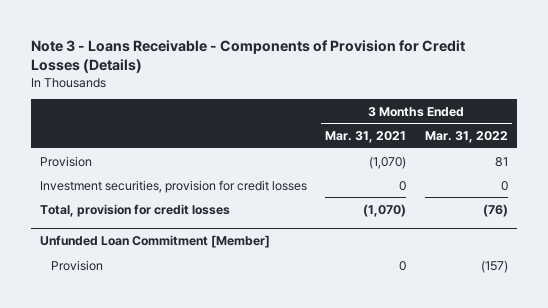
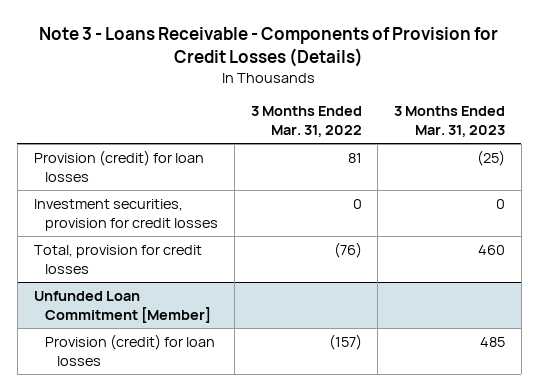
[325,131,407,144] Mar. 31, 2021 -> none
none -> [394,106,506,138] 3 Months Ended Mar. 31, 2023
[40,155,93,167] Provision -> [33,150,204,182] Provision (credit) for loan losses
[51,259,104,271] Provision -> [45,334,216,366] Provision (credit) for loan losses

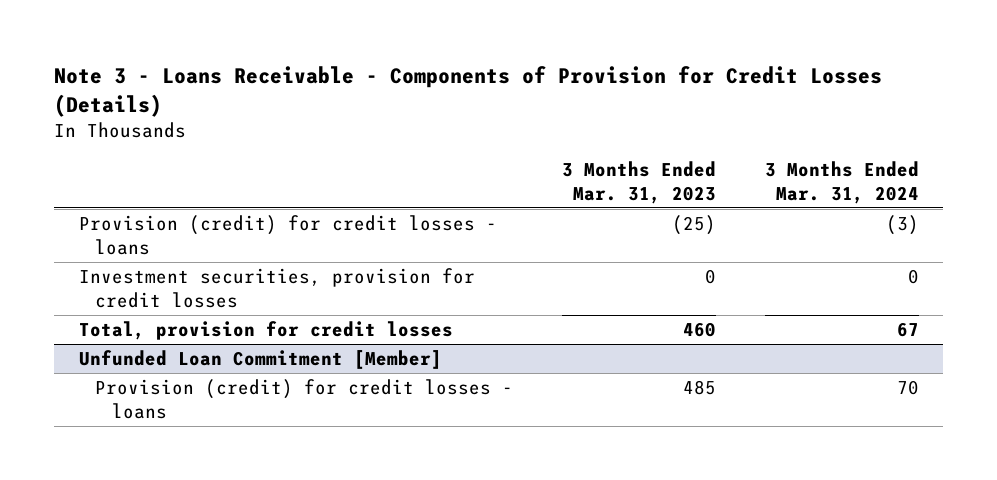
[250,106,362,138] 3 Months Ended Mar. 31, 2022 -> none
none -> [764,160,919,204] 3 Months Ended Mar. 31, 2024
[33,150,204,182] Provision (credit) for loan losses -> [78,214,497,255] Provision (credit) for credit losses - loans
[45,334,216,366] Provision (credit) for loan losses -> [95,378,514,419] Provision (credit) for credit losses - loans

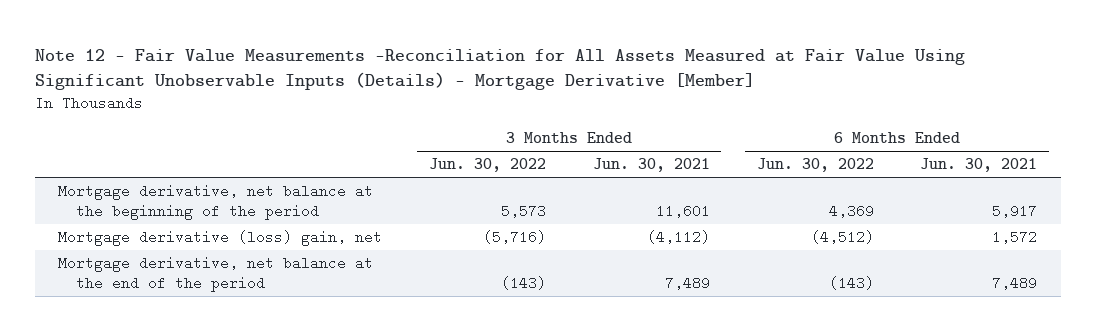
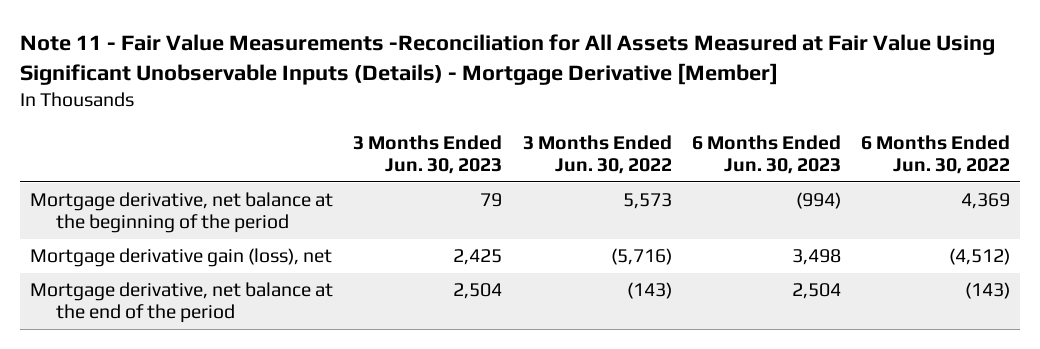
[35,48,966,91] Note 12 - Fair Value Measurements -Reconciliation for All Assets Measured at Fair Value Using Significant Unobservable Inputs (Details) - Mortgage Derivative [Member] -> [20,34,996,86] Note 11 - Fair Value Measurements -Reconciliation for All Assets Measured at Fair Value Using Significant Unobservable Inputs (Details) - Mortgage Derivative [Member]
[592,158,710,173] Jun. 30, 2021 -> none
[920,158,1038,173] Jun. 30, 2021 -> none
none -> [353,134,503,175] 3 Months Ended Jun. 30, 2023
none -> [691,134,841,175] 6 Months Ended Jun. 30, 2023
[58,230,383,247] Mortgage derivative (loss) gain, net -> [30,248,333,268] Mortgage derivative gain (loss), net

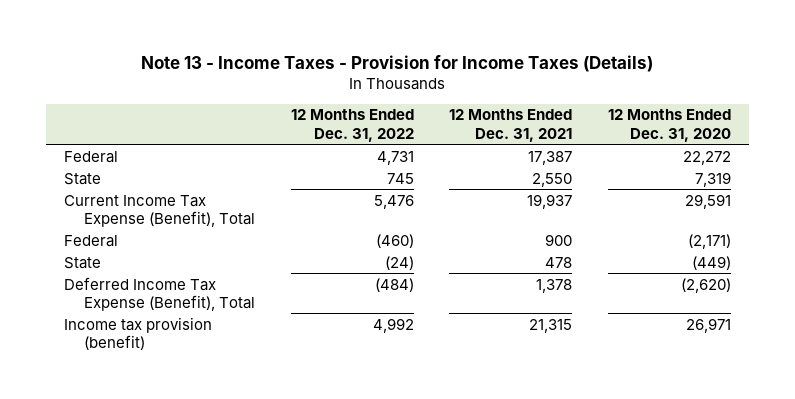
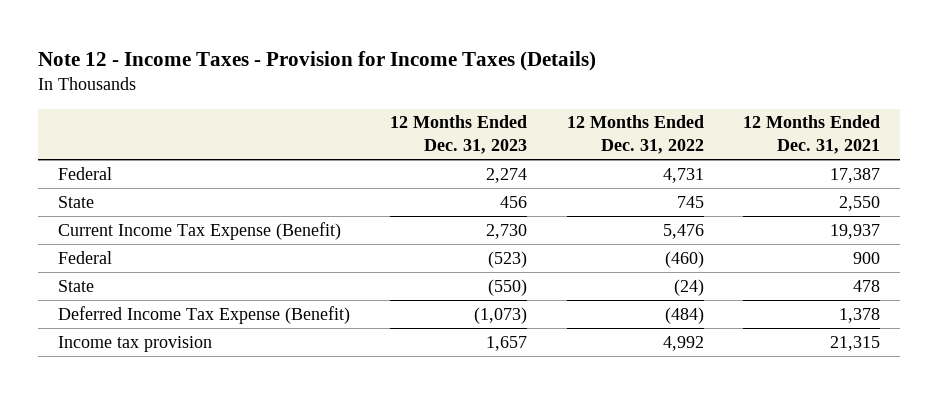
[141,54,654,72] Note 13 - Income Taxes - Provision for Income Taxes (Details) -> [38,51,597,72] Note 12 - Income Taxes - Provision for Income Taxes (Details)
[608,109,732,142] 12 Months Ended Dec. 31, 2020 -> none
none -> [389,115,527,154] 12 Months Ended Dec. 31, 2023
[63,194,255,227] Current Income Tax Expense (Benefit), Total -> [57,221,341,240] Current Income Tax Expense (Benefit)
[63,276,255,311] Deferred Income Tax Expense (Benefit), Total -> [57,305,350,324] Deferred Income Tax Expense (Benefit)
[63,316,212,350] Income tax provision (benefit) -> [57,335,212,352] Income tax provision

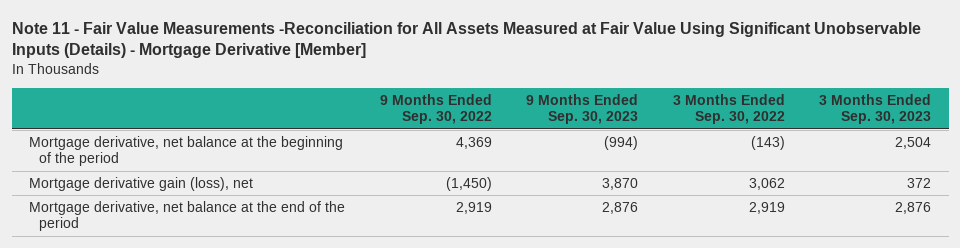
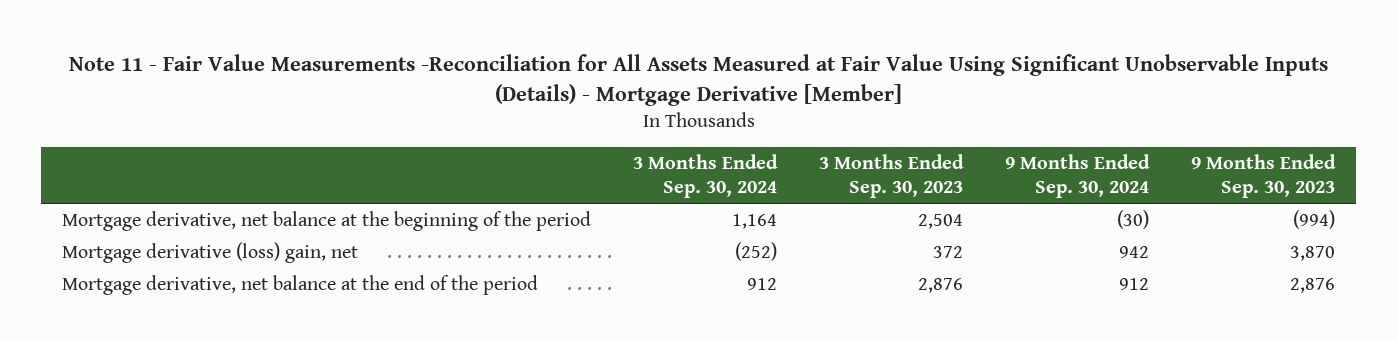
[379,94,492,125] 9 Months Ended Sep. 30, 2022 -> none
[672,94,785,125] 3 Months Ended Sep. 30, 2022 -> none
none -> [633,153,779,199] 3 Months Ended Sep. 30, 2024
none -> [1005,153,1151,199] 9 Months Ended Sep. 30, 2024
[29,176,254,191] Mortgage derivative gain (loss), net -> [62,242,359,264] Mortgage derivative (loss) gain, net

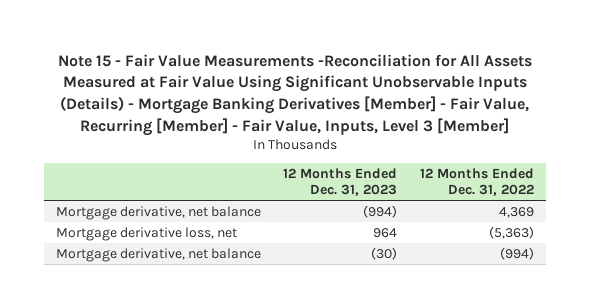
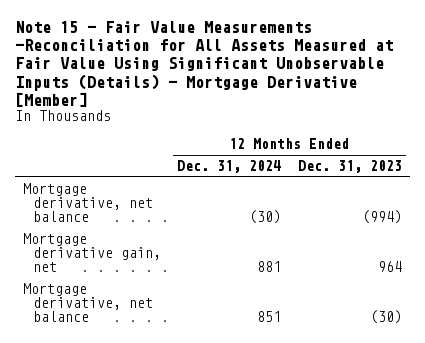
[57,53,532,136] Note 15 - Fair Value Measurements -Reconciliation for All Assets Measured at Fair Value Using Significant Unobservable Inputs (Details) - Mortgage Banking Derivatives [Member] - Fair Value, Recurring [Member] - Fair Value, Inputs, Level 3 [Member] -> [15,21,394,107] Note 15 - Fair Value Measurements -Reconciliation for All Assets Measured at Fair Value Using Significant Unobservable Inputs (Details) - Mortgage Derivative [Member]
[420,167,535,197] 12 Months Ended Dec. 31, 2022 -> none
none -> [177,160,282,174] Dec. 31, 2024
[55,226,237,241] Mortgage derivative loss, net -> [23,233,161,273] Mortgage derivative gain, net

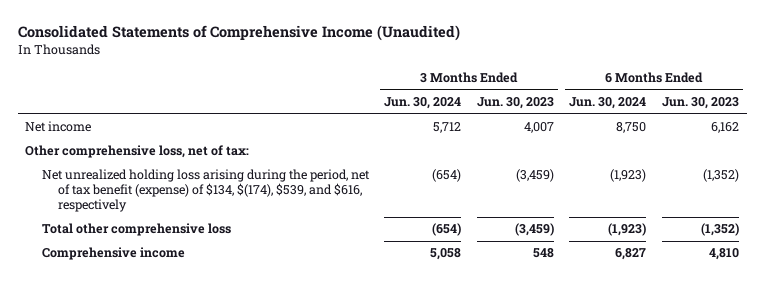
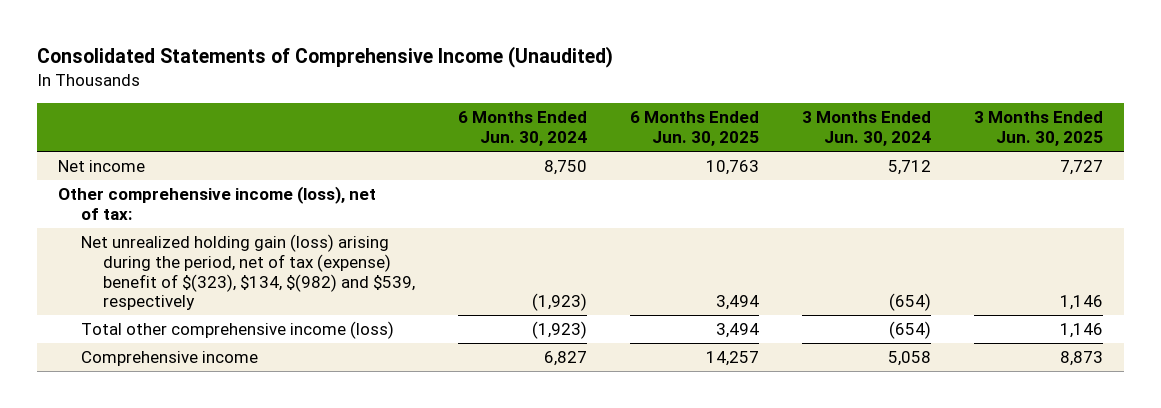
[476,97,554,110] Jun. 30, 2023 -> none
[661,97,739,110] Jun. 30, 2023 -> none
none -> [629,111,759,147] 6 Months Ended Jun. 30, 2025
none -> [973,111,1103,147] 3 Months Ended Jun. 30, 2025
[25,145,250,159] Other comprehensive loss, net of tax: -> [58,186,377,220] Other comprehensive income (loss), net of tax:
[41,169,370,213] Net unrealized holding loss arising during the period, net of tax benefit (expense) of $134, $(174), $539, and $616, respectively -> [80,234,416,311] Net unrealized holding gain (loss) arising during the period, net of tax (expense) benefit of $(323), $134, $(982) and $539, respectively
[41,223,231,237] Total other comprehensive loss -> [80,321,394,340] Total other comprehensive income (loss)

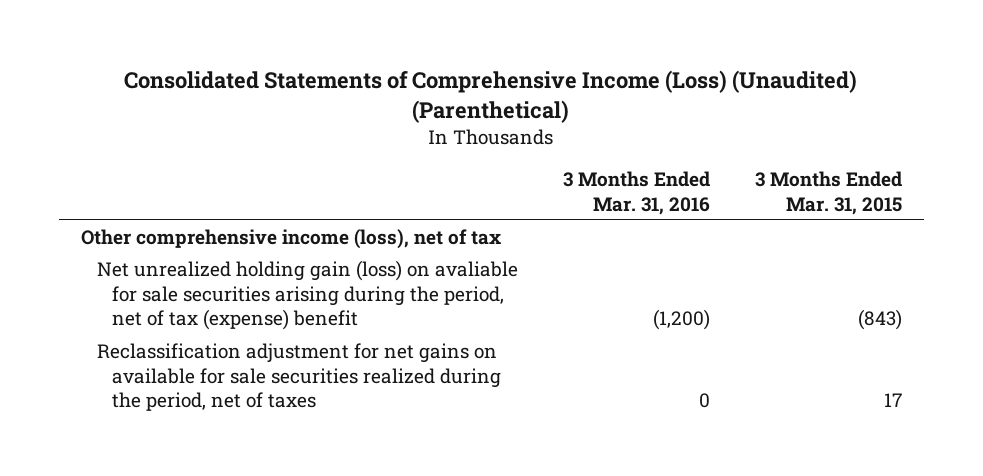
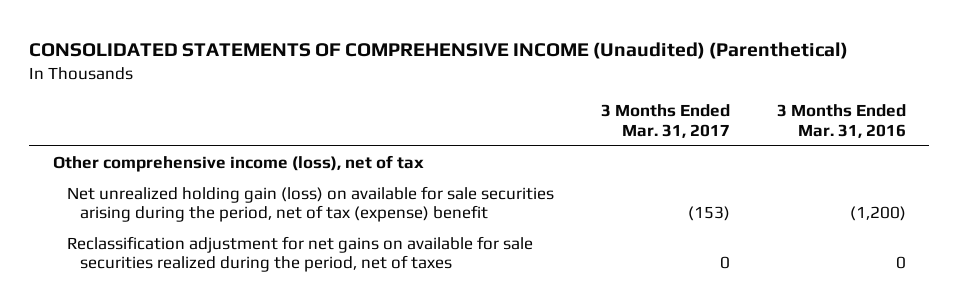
[124,70,858,124] Consolidated Statements of Comprehensive Income (Loss) (Unaudited) (Parenthetical) -> [29,41,849,59] CONSOLIDATED STATEMENTS OF COMPREHENSIVE INCOME (Unaudited) (Parenthetical)
[754,170,902,215] 3 Months Ended Mar. 31, 2015 -> none
none -> [600,104,730,138] 3 Months Ended Mar. 31, 2017
[96,259,518,331] Net unrealized holding gain (loss) on avaliable for sale securities arising during the period, net of tax (expense) benefit -> [66,185,554,223] Net unrealized holding gain (loss) on available for sale securities arising during the period, net of tax (expense) benefit

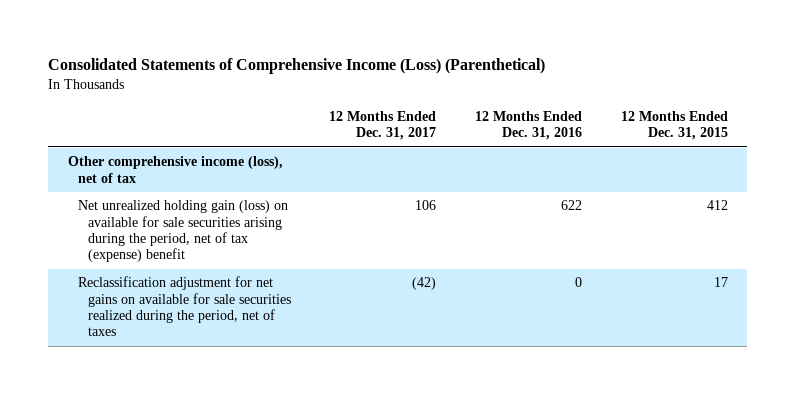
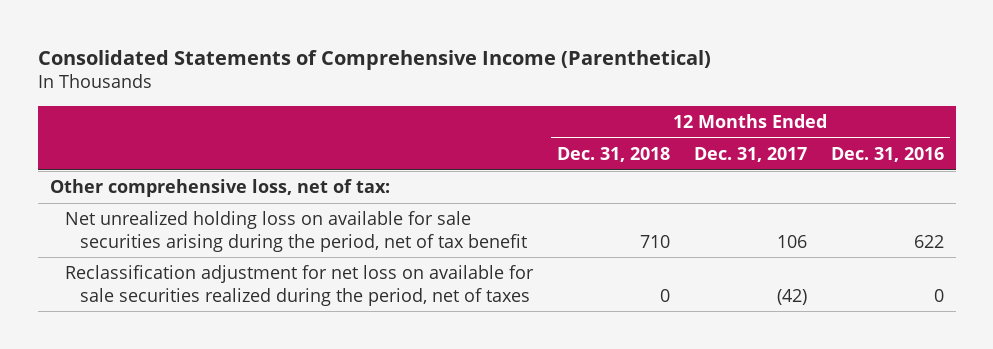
[48,57,546,74] Consolidated Statements of Comprehensive Income (Loss) (Parenthetical) -> [37,49,711,70] Consolidated Statements of Comprehensive Income (Parenthetical)
[621,111,729,141] 12 Months Ended Dec. 31, 2015 -> none
none -> [556,147,670,163] Dec. 31, 2018
[67,156,283,183] Other comprehensive income (loss), net of tax -> [49,179,390,198] Other comprehensive loss, net of tax:
[77,200,288,263] Net unrealized holding gain (loss) on available for sale securities arising during the period, net of tax (expense) benefit -> [64,211,527,252] Net unrealized holding loss on available for sale securities arising during the period, net of tax benefit
[77,276,291,337] Reclassification adjustment for net gains on available for sale securities realized during the period, net of taxes -> [64,265,534,306] Reclassification adjustment for net loss on available for sale securities realized during the period, net of taxes

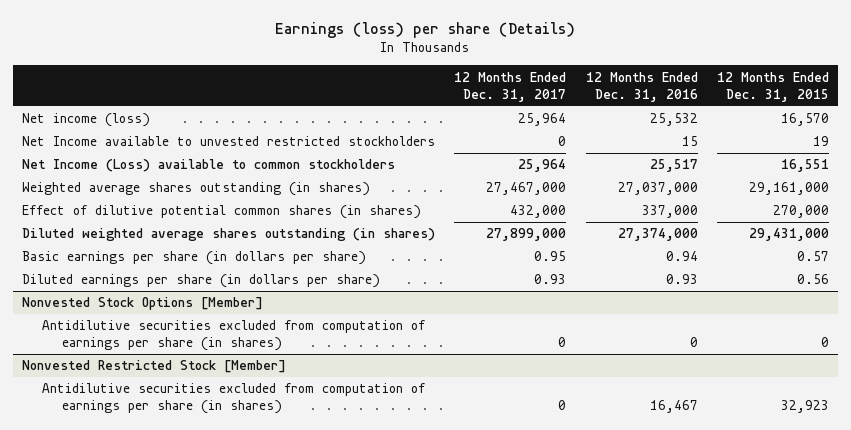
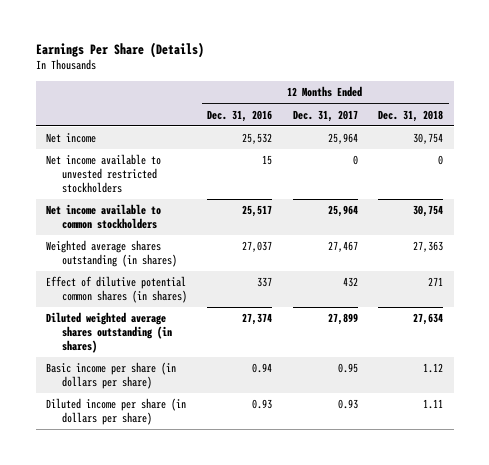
[275,21,576,38] Earnings (loss) per share (Details) -> [35,41,204,58] Earnings Per Share (Details)
[716,71,829,102] 12 Months Ended Dec. 31, 2015 -> none
none -> [378,109,444,122] Dec. 31, 2018
[22,297,264,311] Nonvested Stock Options [Member] -> none
[42,320,426,352] Antidilutive securities excluded from computation of earnings per share (in shares) -> none
[22,360,287,374] Nonvested Restricted Stock [Member] -> none
[42,383,426,415] Antidilutive securities excluded from computation of earnings per share (in shares) -> none
[22,113,151,128] Net income (loss) -> [45,133,96,144] Net income
[22,136,436,147] Net Income available to unvested restricted stockholders -> [45,154,161,193] Net income available to unvested restricted stockholders
[22,159,396,173] Net Income (Loss) available to common stockholders -> [45,204,161,230] Net income available to common stockholders
[486,182,567,196] 27,467,000 -> [327,241,358,253] 27,467
[617,182,698,196] 27,037,000 -> [242,241,273,253] 27,037
[510,205,567,219] 432,000 -> [342,277,358,288] 432
[641,205,698,219] 337,000 -> [257,277,273,288] 337
[486,228,567,242] 27,899,000 -> [327,313,358,326] 27,899
[617,228,698,242] 27,374,000 -> [242,313,273,326] 27,374
[22,251,367,266] Basic earnings per share (in dollars per share) -> [45,362,176,390] Basic income per share (in dollars per share)
[22,274,381,289] Diluted earnings per share (in dollars per share) -> [45,398,186,426] Diluted income per share (in dollars per share)

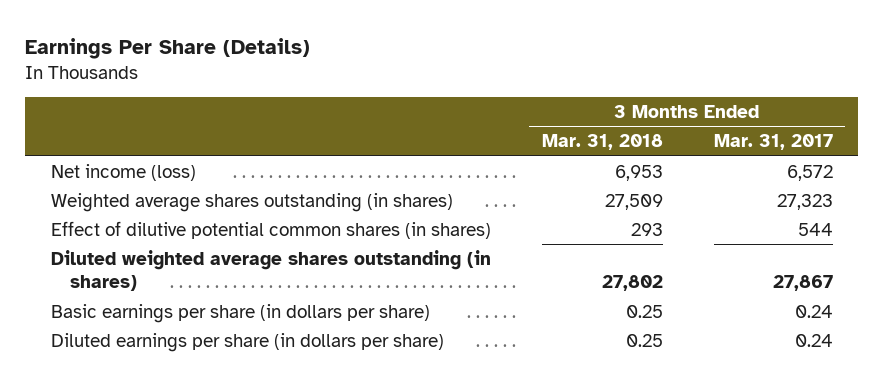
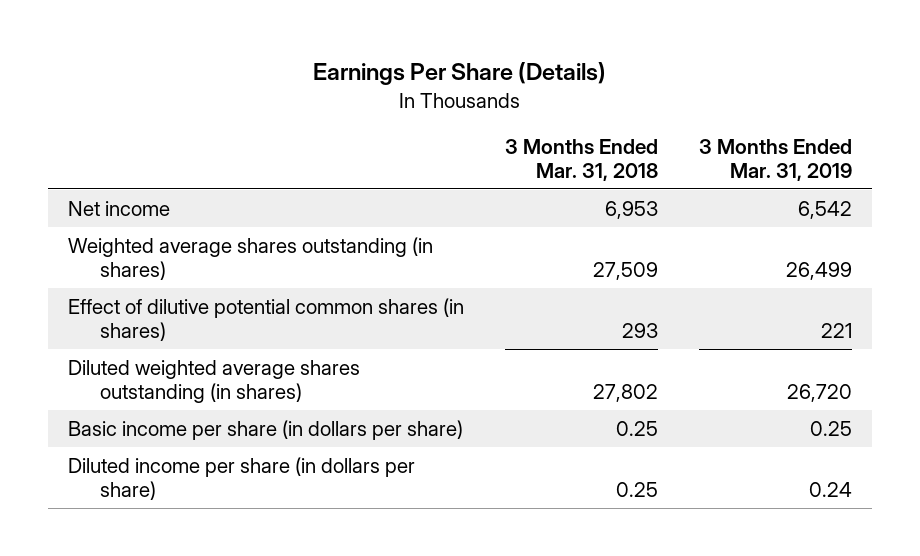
[713,134,833,151] Mar. 31, 2017 -> none
none -> [698,139,852,181] 3 Months Ended Mar. 31, 2019
[50,163,196,181] Net income (loss) -> [68,200,171,216] Net income
[50,303,430,323] Basic earnings per share (in dollars per share) -> [68,419,464,440] Basic income per share (in dollars per share)
[50,332,444,352] Diluted earnings per share (in dollars per share) -> [68,456,416,500] Diluted income per share (in dollars per share)

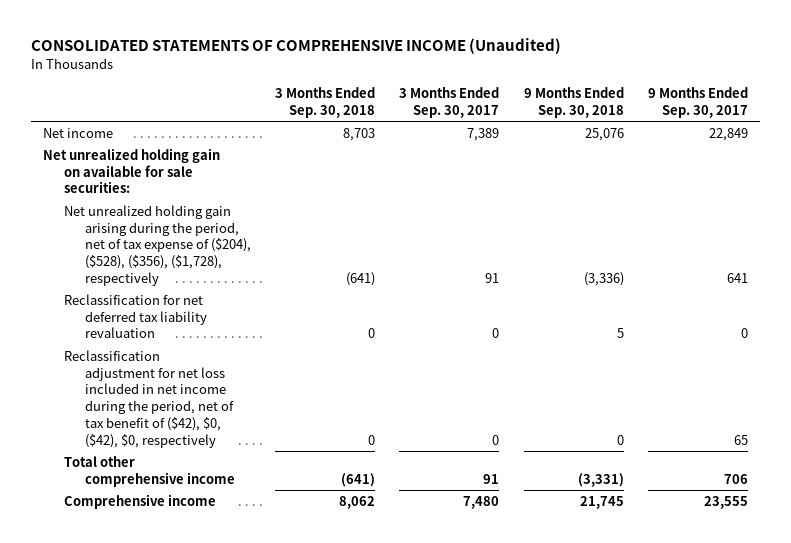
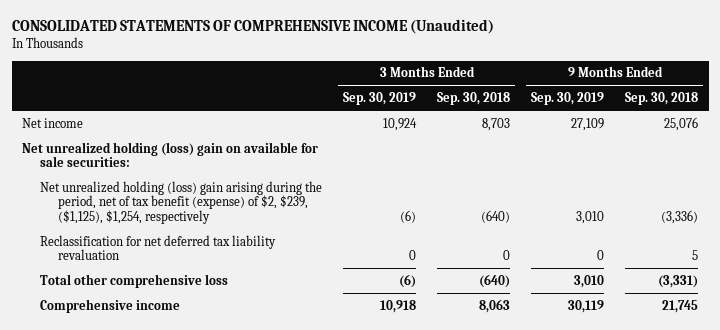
[399,86,500,118] 3 Months Ended Sep. 30, 2017 -> none
[647,86,748,118] 9 Months Ended Sep. 30, 2017 -> none
none -> [343,92,417,106] Sep. 30, 2019
none -> [531,92,605,106] Sep. 30, 2019
[43,147,221,194] Net unrealized holding gain on available for sale securities: -> [22,141,319,168] Net unrealized holding (loss) gain on available for sale securities:
[64,204,251,287] Net unrealized holding gain arising during the period, net of tax expense of ($204), ($528), ($356), ($1,728), respectively -> [40,180,323,225] Net unrealized holding (loss) gain arising during the period, net of tax benefit (expense) of $2, $239, ($1,125), $1,254, respectively
[346,272,376,287] (641) -> [481,210,511,224] (640)
[64,349,234,448] Reclassification adjustment for net loss included in net income during the period, net of tax benefit of ($42), $0, ($42), $0, respectively -> none
[64,455,235,487] Total other comprehensive income -> [40,273,229,288] Total other comprehensive loss
[341,472,376,487] (641) -> [479,273,511,288] (640)
[339,495,376,509] 8,062 -> [479,298,511,313] 8,063

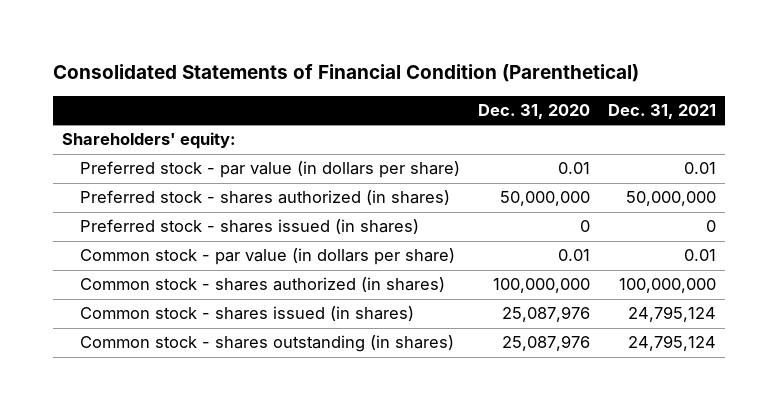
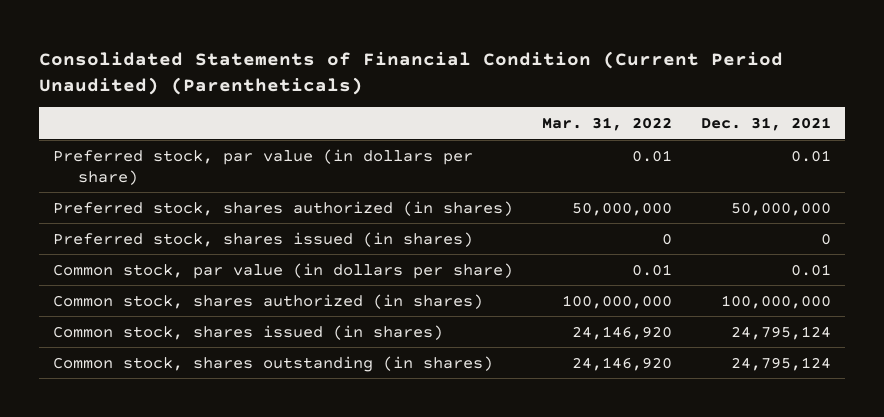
[53,64,640,83] Consolidated Statements of Financial Condition (Parenthetical) -> [38,50,783,95] Consolidated Statements of Financial Condition (Current Period Unaudited) (Parentheticals)
[477,104,590,120] Dec. 31, 2020 -> none
none -> [541,116,672,131] Mar. 31, 2022
[62,132,237,150] Shareholders' equity: -> none
[79,161,460,179] Preferred stock - par value (in dollars per share) -> [52,148,473,185] Preferred stock, par value (in dollars per share)
[79,190,450,206] Preferred stock - shares authorized (in shares) -> [52,200,513,216] Preferred stock, shares authorized (in shares)
[79,219,419,235] Preferred stock - shares issued (in shares) -> [52,231,473,247] Preferred stock, shares issued (in shares)
[79,248,455,266] Common stock - par value (in dollars per share) -> [52,262,513,279] Common stock, par value (in dollars per share)
[79,277,445,293] Common stock - shares authorized (in shares) -> [52,293,483,309] Common stock, shares authorized (in shares)
[79,306,414,322] Common stock - shares issued (in shares) -> [52,324,443,340] Common stock, shares issued (in shares)
[79,335,454,353] Common stock - shares outstanding (in shares) -> [52,355,493,372] Common stock, shares outstanding (in shares)

